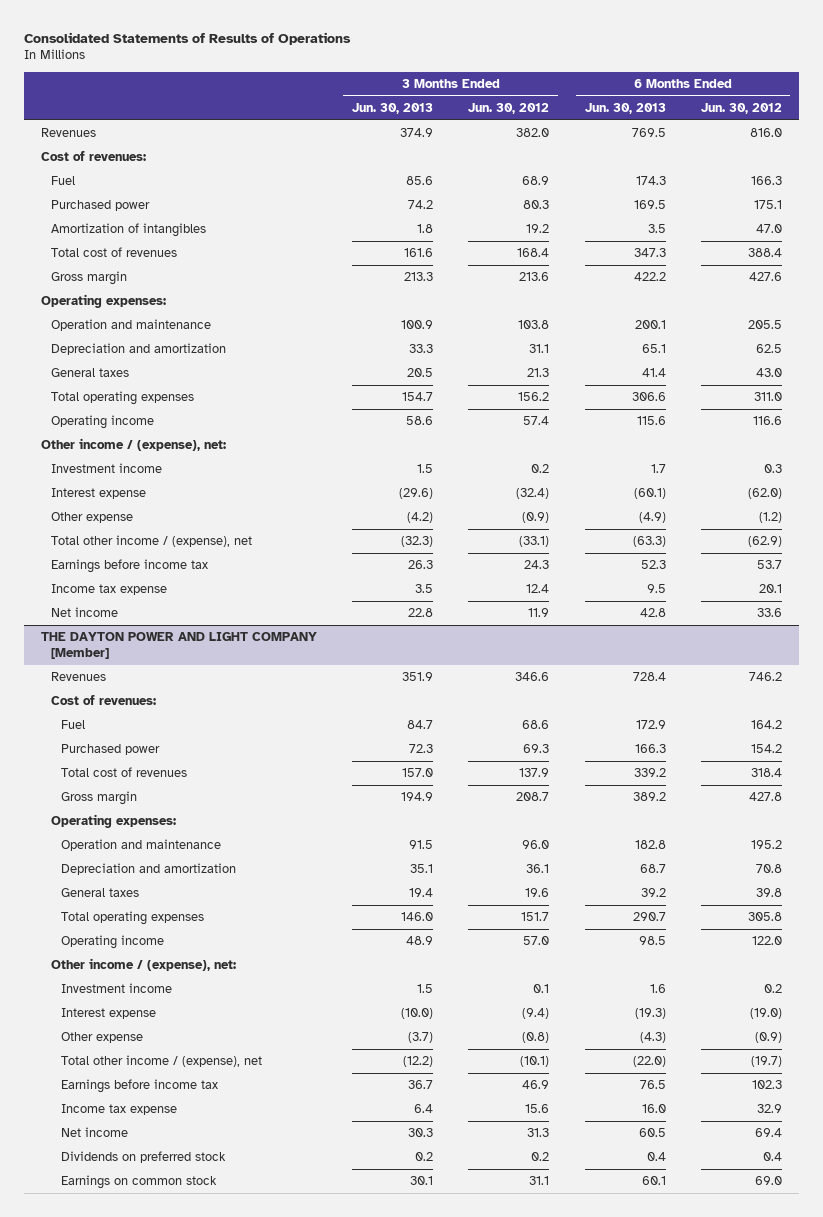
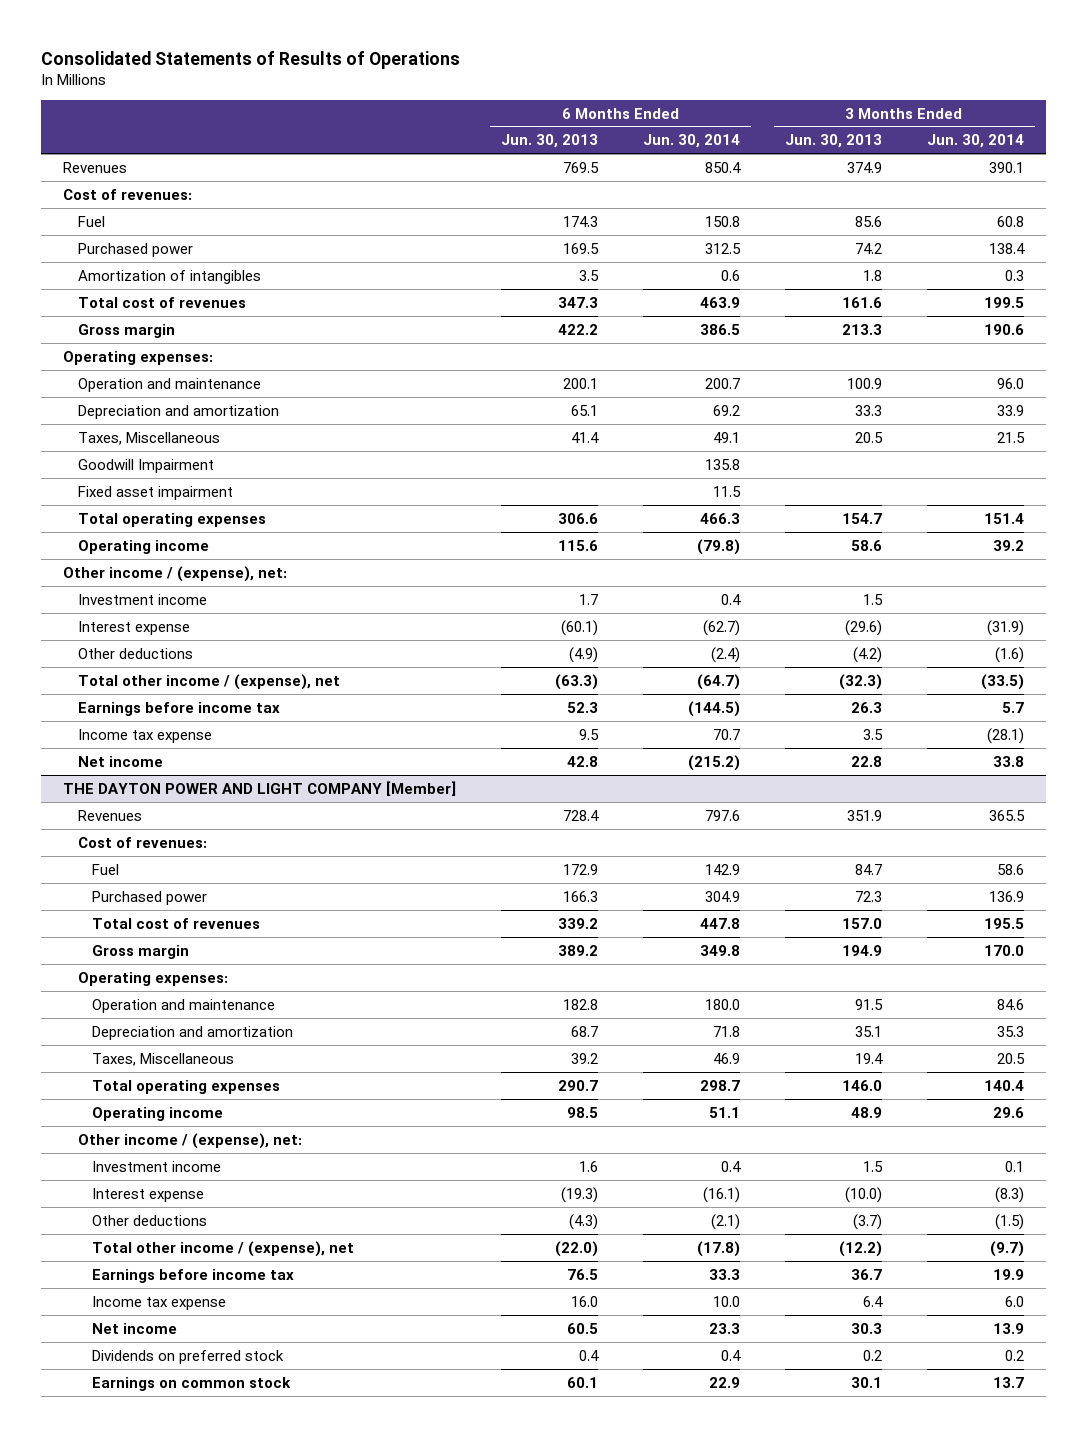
[468,102,550,114] Jun. 30, 2012 -> none
[700,102,782,114] Jun. 30, 2012 -> none
none -> [643,134,741,149] Jun. 30, 2014
none -> [926,134,1024,149] Jun. 30, 2014
[51,368,130,378] General taxes -> [77,431,220,445] Taxes, Miscellaneous
none -> [77,458,214,473] Goodwill Impairment
none -> [77,485,233,500] Fixed asset impairment
[51,512,134,524] Other expense -> [77,647,193,659] Other deductions
[61,888,140,898] General taxes -> [91,1052,234,1066] Taxes, Miscellaneous
[61,1032,144,1044] Other expense -> [91,1214,207,1226] Other deductions

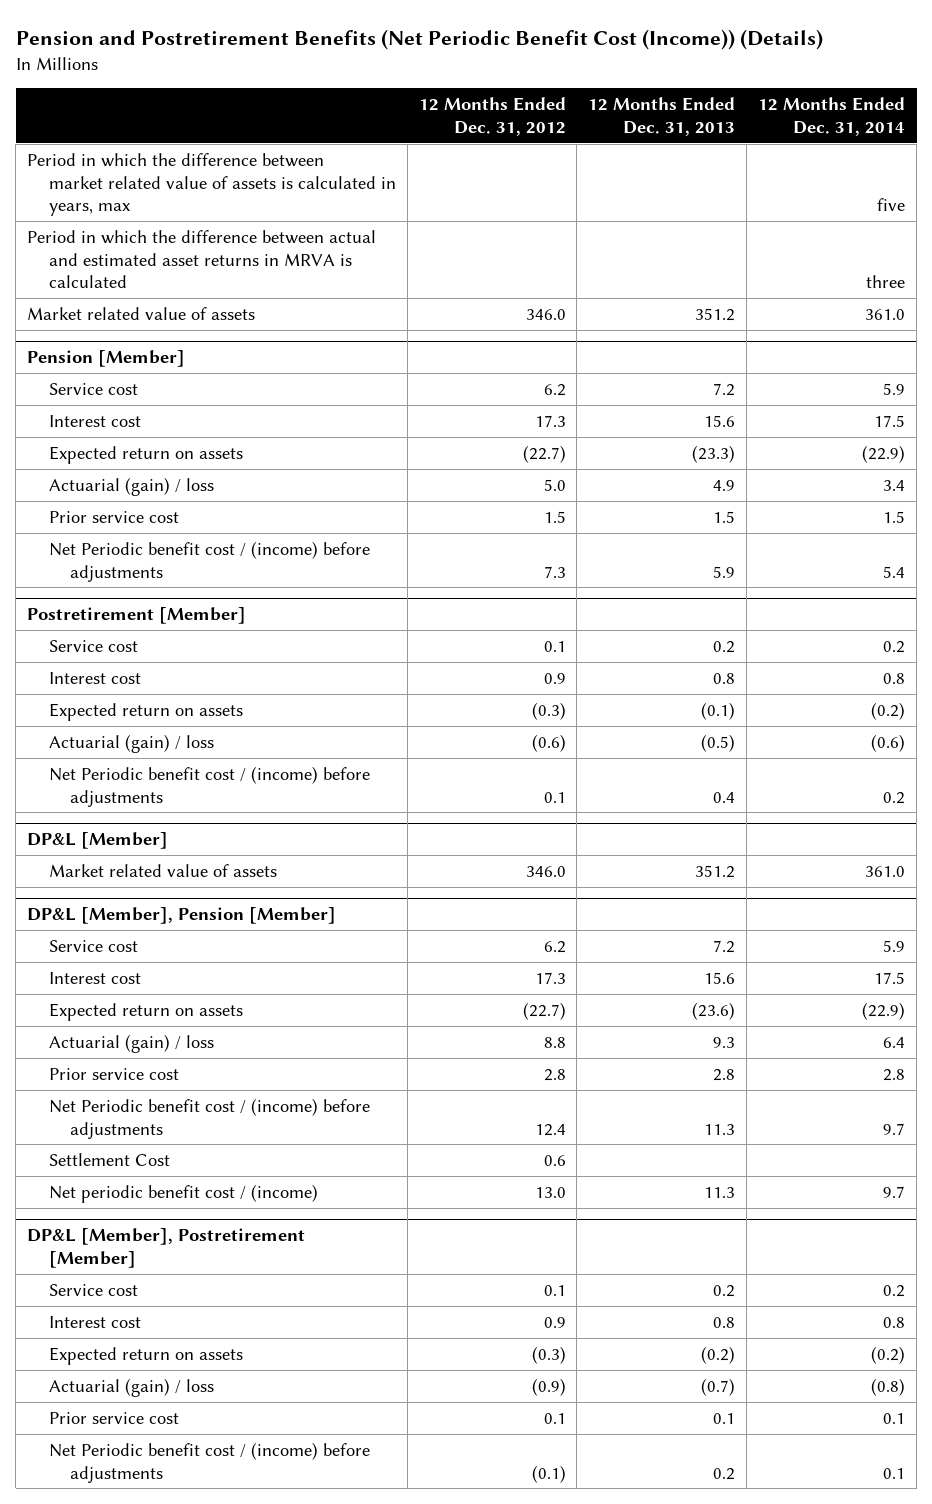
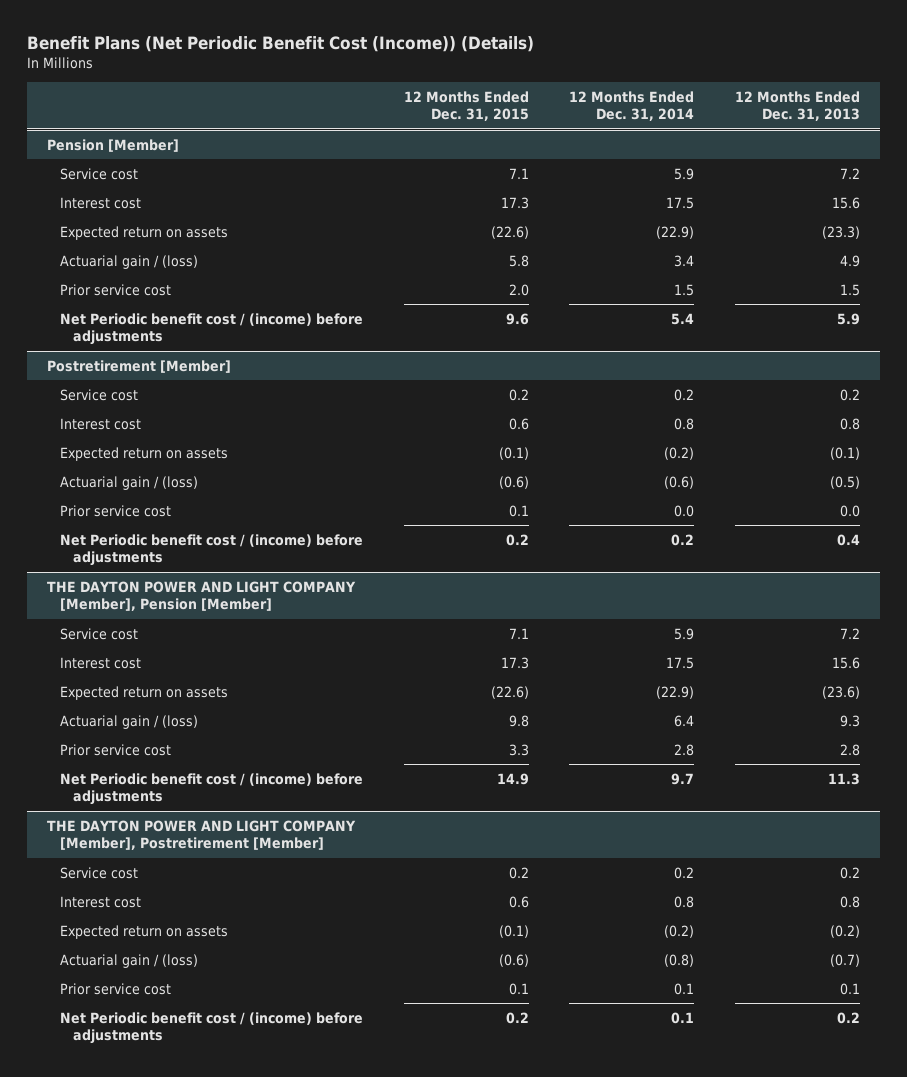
[15,28,823,50] Pension and Postretirement Benefits (Net Periodic Benefit Cost (Income)) (Details) -> [26,35,534,52] Benefit Plans (Net Periodic Benefit Cost (Income)) (Details)
[418,97,566,136] 12 Months Ended Dec. 31, 2012 -> none
none -> [403,90,529,122] 12 Months Ended Dec. 31, 2015
[27,152,396,217] Period in which the difference between market related value of assets is calculated in years, max -> none
[27,229,377,289] Period in which the difference between actual and estimated asset returns in MRVA is calculated -> none
[27,306,256,320] Market related value of assets -> none
[48,476,214,496] Actuarial (gain) / loss -> [60,254,199,269] Actuarial gain / (loss)
[48,733,214,753] Actuarial (gain) / loss -> [60,475,199,490] Actuarial gain / (loss)
none -> [60,504,172,517] Prior service cost
[27,832,169,850] DP&L [Member] -> none
[48,863,277,877] Market related value of assets -> none
[27,907,337,925] DP&L [Member], Pension [Member] -> none
none -> [46,580,356,612] THE DAYTON POWER AND LIGHT COMPANY [Member], Pension [Member]
[48,1033,214,1053] Actuarial (gain) / loss -> [60,714,199,729] Actuarial gain / (loss)
[48,1152,170,1166] Settlement Cost -> none
[48,1183,318,1203] Net periodic benefit cost / (income) -> none
[27,1228,306,1268] DP&L [Member], Postretirement [Member] -> none
none -> [46,819,356,851] THE DAYTON POWER AND LIGHT COMPANY [Member], Postretirement [Member]
[48,1377,214,1397] Actuarial (gain) / loss -> [60,953,199,968] Actuarial gain / (loss)

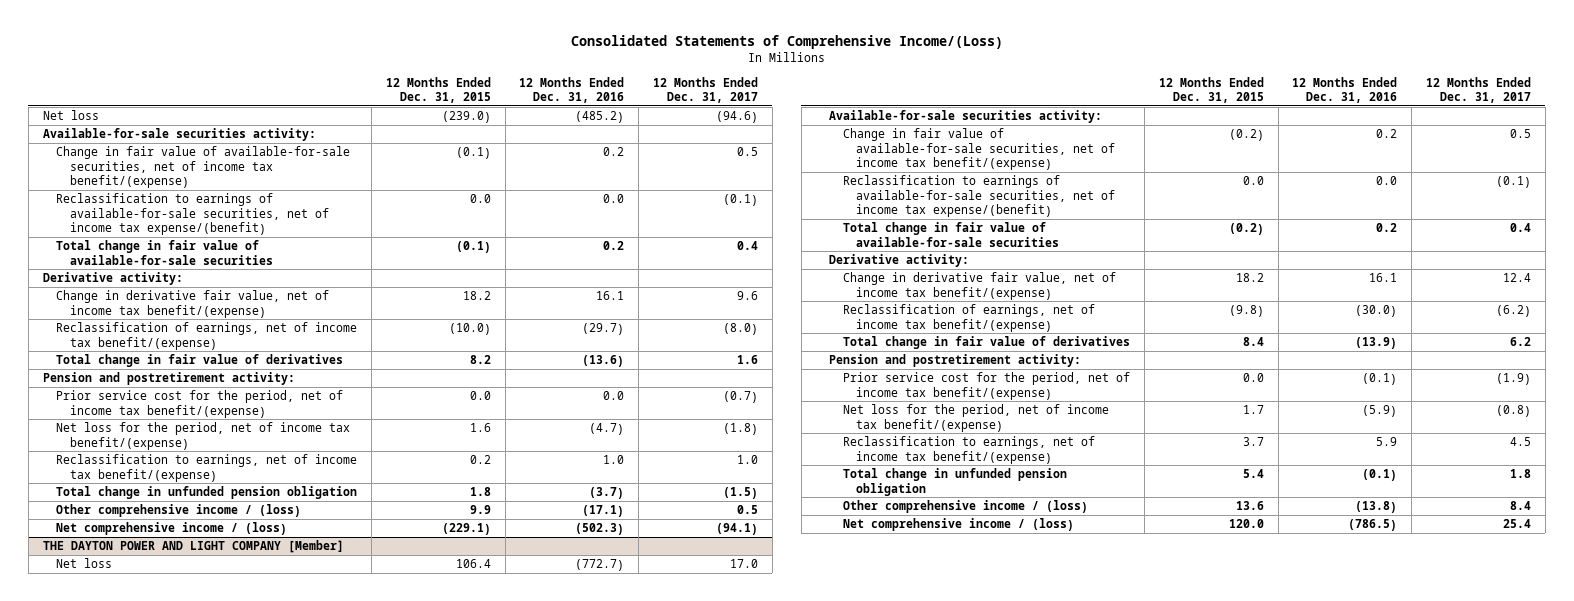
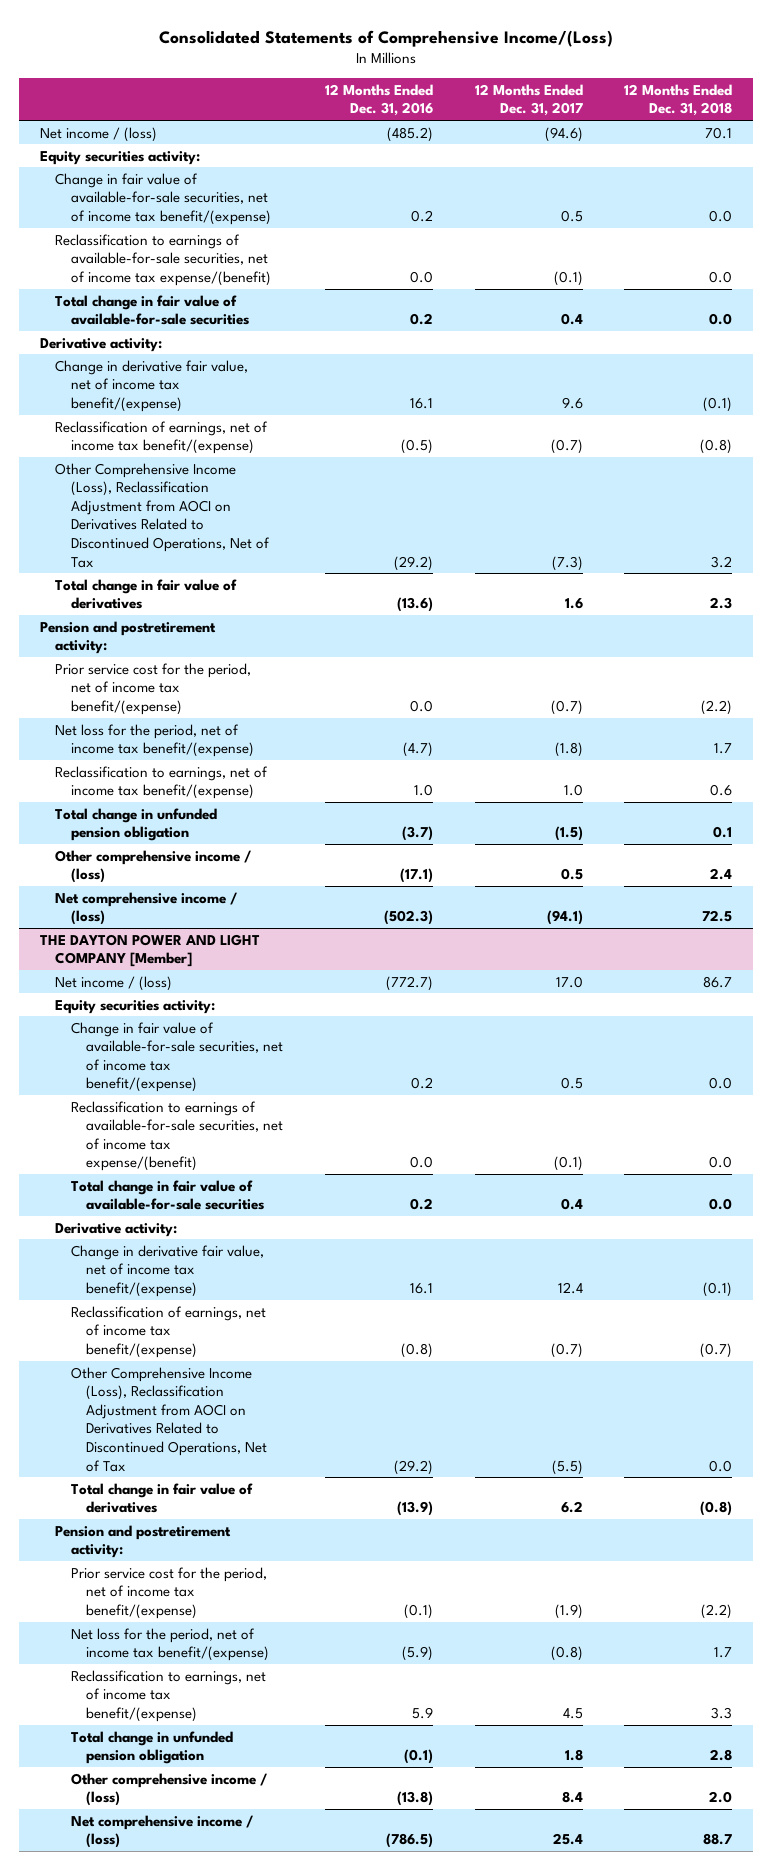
[385,76,491,104] 12 Months Ended Dec. 31, 2015 -> none
none -> [624,83,733,117] 12 Months Ended Dec. 31, 2018
[42,110,99,121] Net loss -> [39,126,157,142] Net income / (loss)
[42,128,316,142] Available-for-sale securities activity: -> [39,150,200,165] Equity securities activity:
[582,323,625,336] (29.7) -> [401,439,434,455] (0.5)
[723,323,759,336] (8.0) -> [550,439,583,455] (0.7)
none -> [55,462,270,568] Other Comprehensive Income (Loss), Reclassification Adjustment from AOCI on Derivatives Related to Discontinued Operations, Net of Tax
[56,558,113,569] Net loss -> [55,975,173,991] Net income / (loss)
[829,110,1103,124] Available-for-sale securities activity: -> [55,999,216,1014] Equity securities activity:
[1355,305,1398,318] (30.0) -> [401,1342,434,1358] (0.8)
[1496,305,1532,318] (6.2) -> [550,1342,583,1358] (0.7)
none -> [70,1366,268,1472] Other Comprehensive Income (Loss), Reclassification Adjustment from AOCI on Derivatives Related to Discontinued Operations, Net of Tax

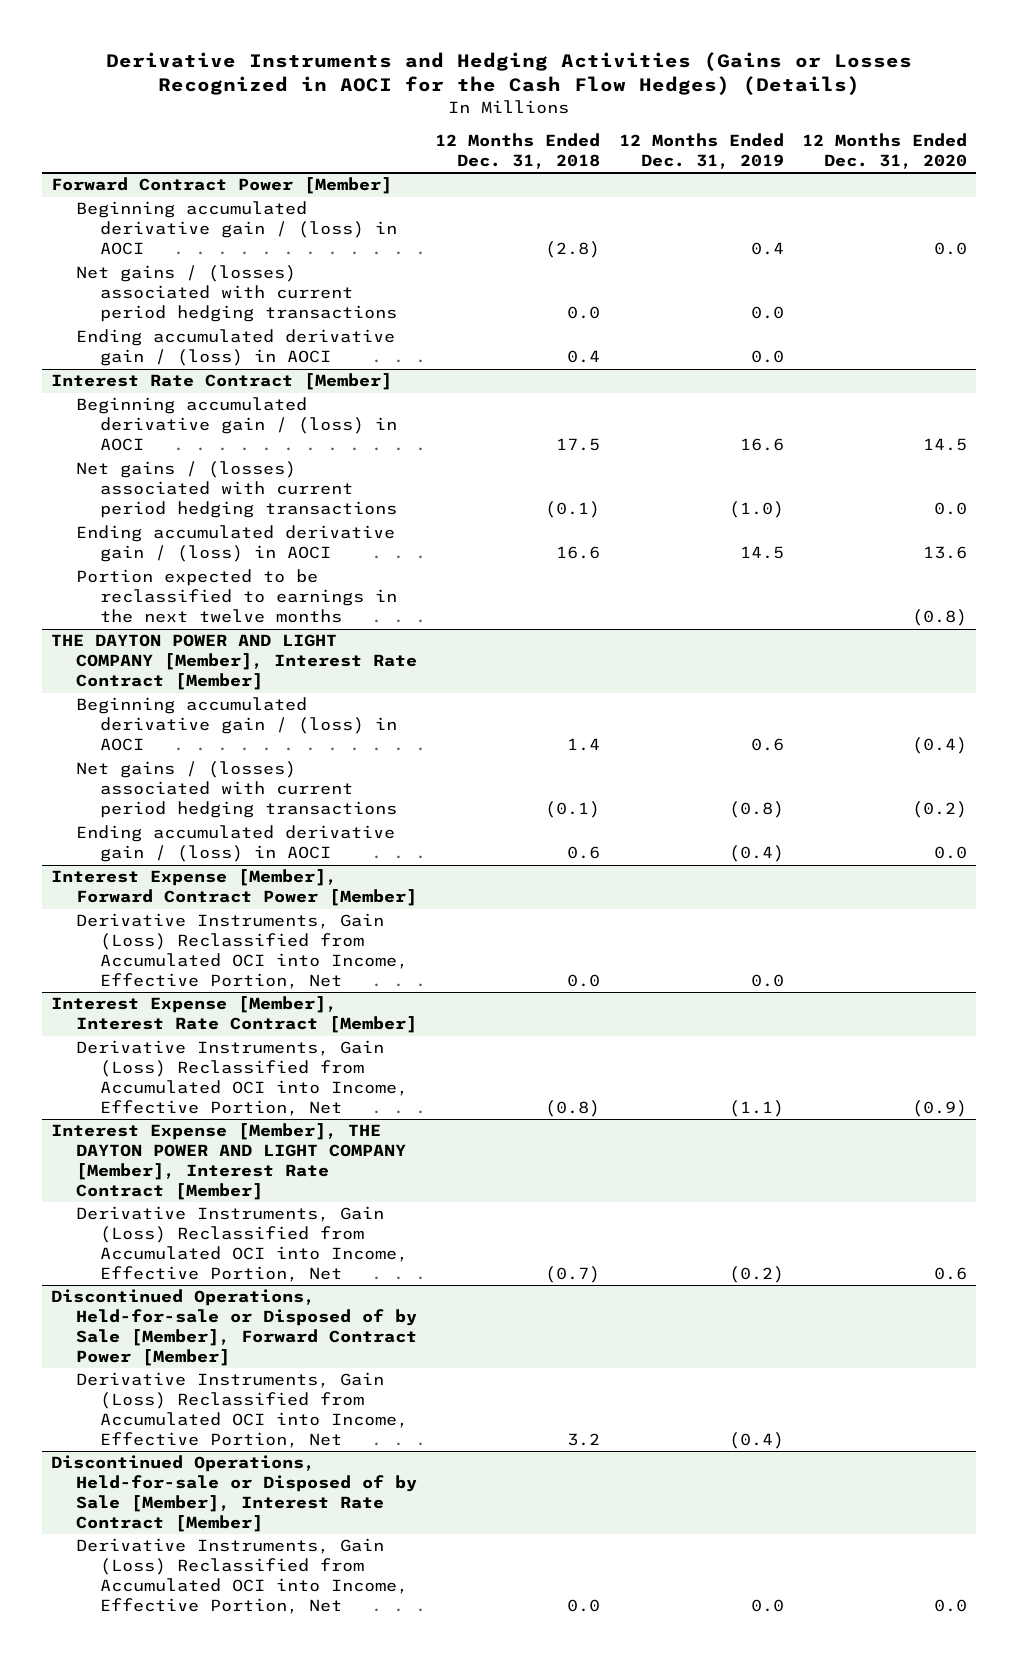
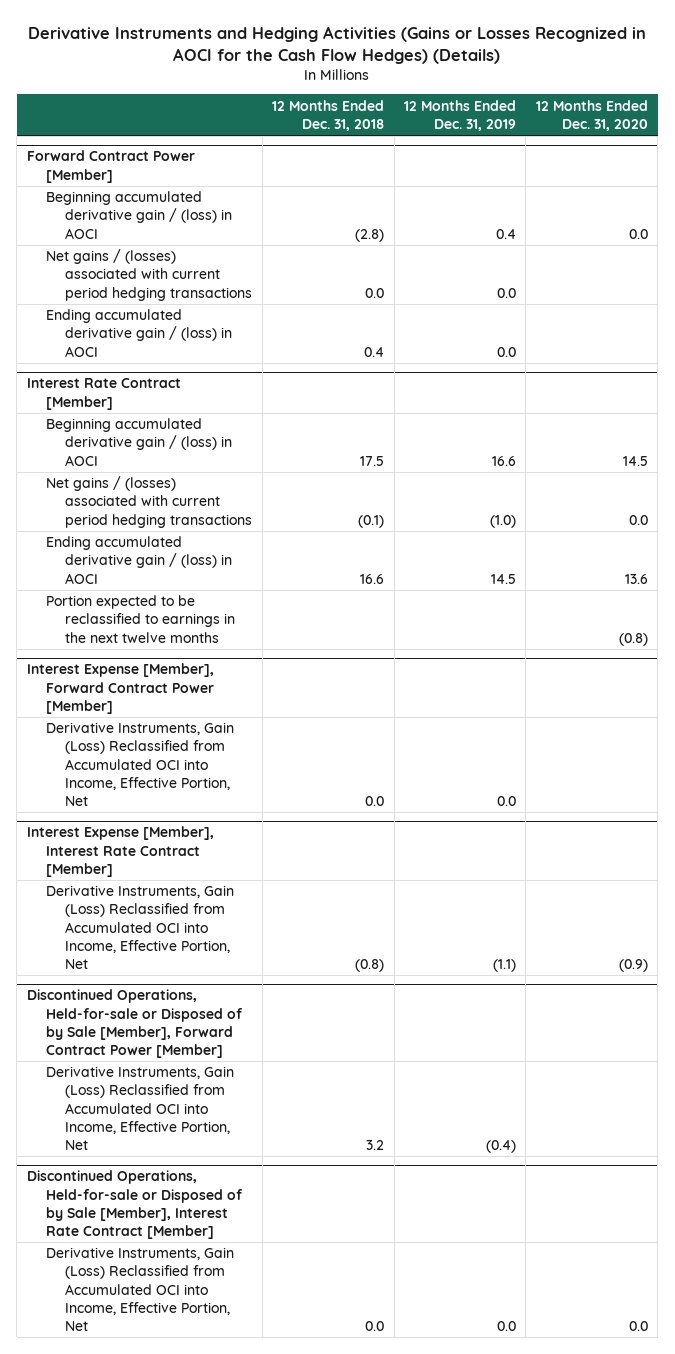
[51,634,417,691] THE DAYTON POWER AND LIGHT COMPANY [Member], Interest Rate Contract [Member] -> none
[75,697,398,752] Beginning accumulated derivative gain / (loss) in AOCI -> none
[75,761,398,819] Net gains / (losses) associated with current period hedging transactions -> none
[75,825,395,863] Ending accumulated derivative gain / (loss) in AOCI -> none
[51,1123,406,1201] Interest Expense [Member], THE DAYTON POWER AND LIGHT COMPANY [Member], Interest Rate Contract [Member] -> none
[75,1206,409,1283] Derivative Instruments, Gain (Loss) Reclassified from Accumulated OCI into Income, Effective Portion, Net -> none

